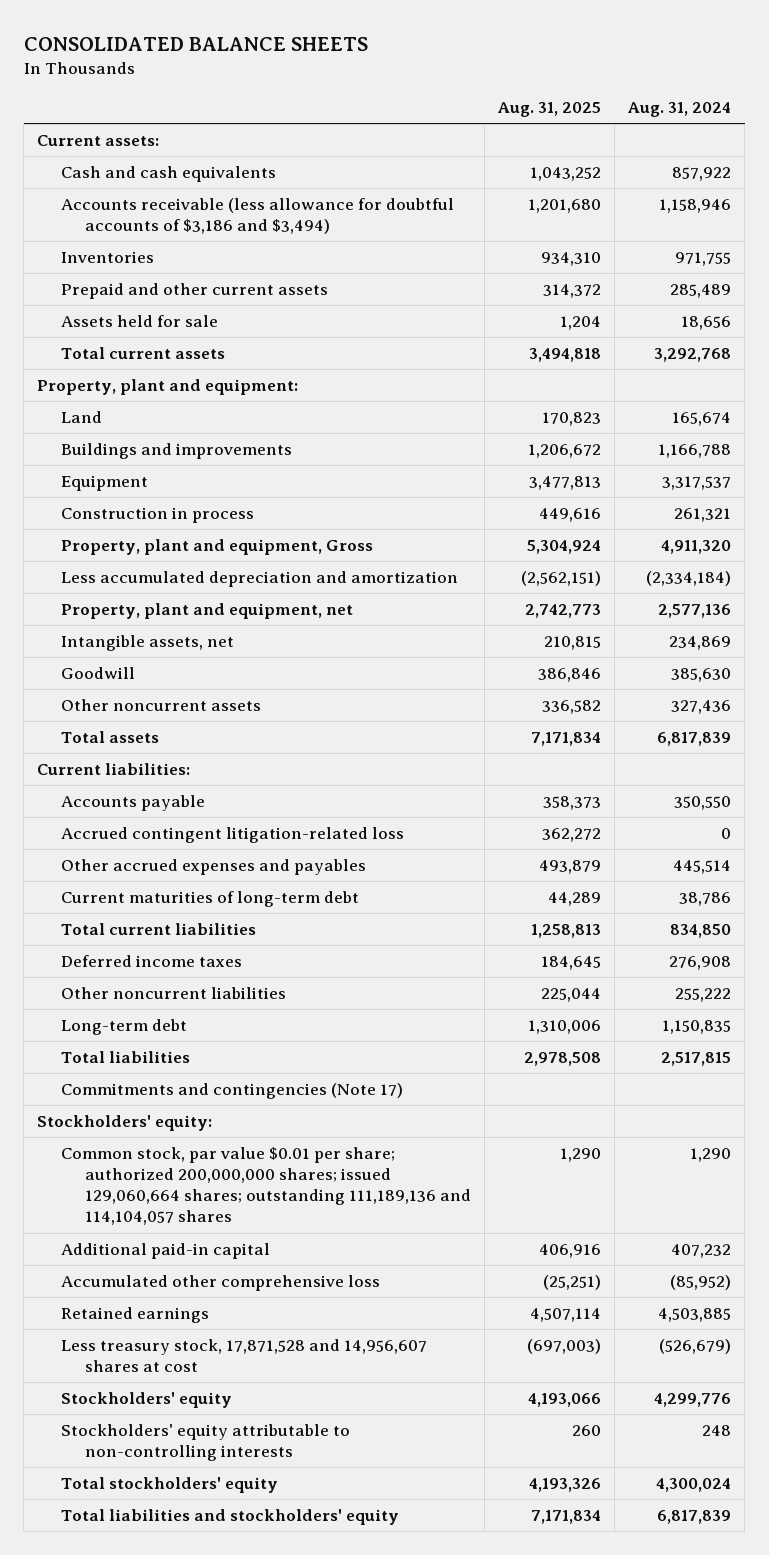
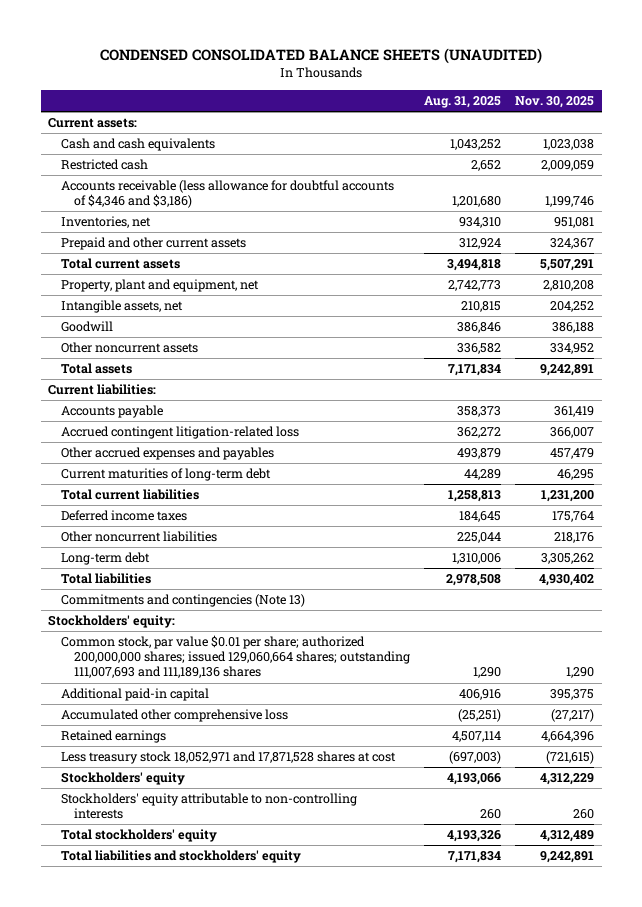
[23,36,368,51] CONSOLIDATED BALANCE SHEETS -> [100,48,543,65] CONDENSED CONSOLIDATED BALANCE SHEETS (UNAUDITED)
[627,102,732,118] Aug. 31, 2024 -> none
none -> [515,95,595,108] Nov. 30, 2025
[61,315,219,328] Assets held for sale -> none
none -> [61,159,149,171] Restricted cash
[61,198,455,235] Accounts receivable (less allowance for doubtful accounts of $3,186 and $3,494) -> [61,180,395,209] Accounts receivable (less allowance for doubtful accounts of $4,346 and $3,186)
[61,251,155,264] Inventories -> [61,216,152,229] Inventories, net
[543,284,602,299] 314,372 -> [459,238,502,250] 312,924
[37,379,299,396] Property, plant and equipment: -> none
[61,411,103,424] Land -> none
[61,443,293,460] Buildings and improvements -> none
[61,475,149,492] Equipment -> none
[61,507,255,524] Construction in process -> none
[61,539,374,556] Property, plant and equipment, Gross -> none
[61,571,459,588] Less accumulated depreciation and amortization -> none
[61,1083,404,1100] Commitments and contingencies (Note 17) -> [61,594,306,608] Commitments and contingencies (Note 13)
[61,1147,471,1226] Common stock, par value $0.01 per share; authorized 200,000,000 shares; issued 129,060,664 shares; outstanding 111,189,136 and 114,104,057 shares -> [61,635,411,679] Common stock, par value $0.01 per share; authorized 200,000,000 shares; issued 129,060,664 shares; outstanding 111,007,693 and 111,189,136 shares
[61,1339,428,1373] Less treasury stock, 17,871,528 and 14,956,607 shares at cost -> [61,751,397,765] Less treasury stock 18,052,971 and 17,871,528 shares at cost

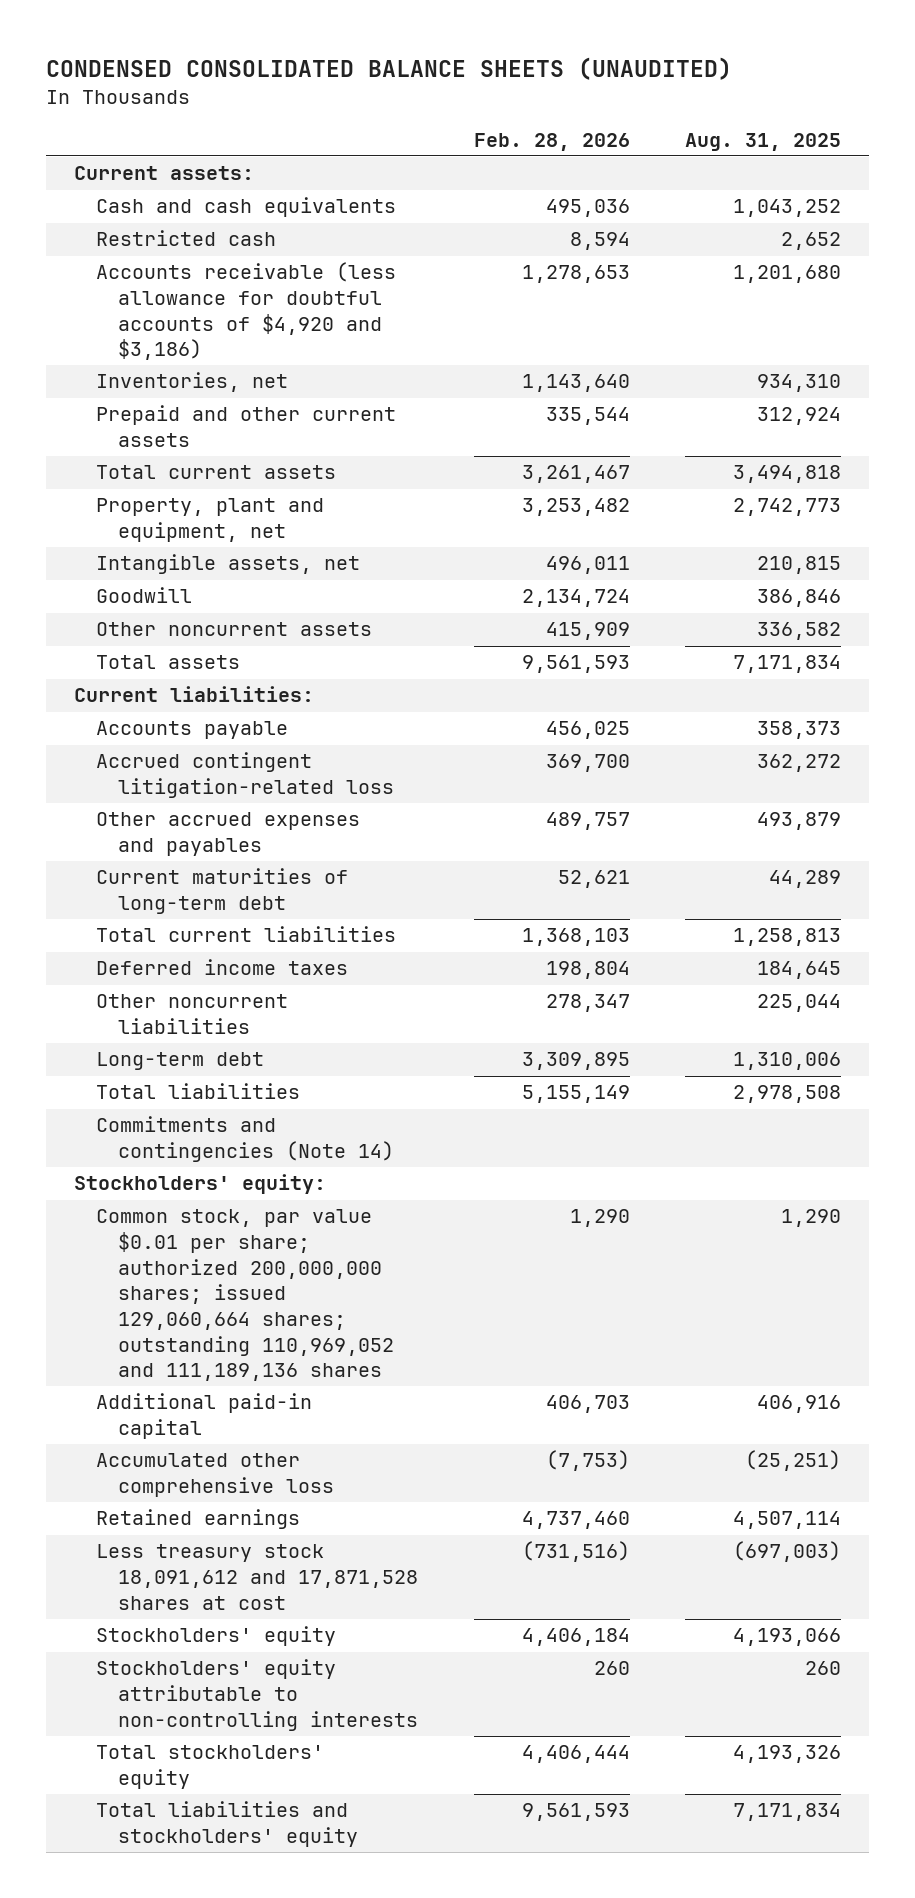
[515,95,595,108] Nov. 30, 2025 -> none
none -> [473,132,630,151] Feb. 28, 2026
[61,180,395,209] Accounts receivable (less allowance for doubtful accounts of $4,346 and $3,186) -> [96,262,397,361] Accounts receivable (less allowance for doubtful accounts of $4,920 and $3,186)
[61,594,306,608] Commitments and contingencies (Note 13) -> [96,1116,395,1163] Commitments and contingencies (Note 14)
[61,635,411,679] Common stock, par value $0.01 per share; authorized 200,000,000 shares; issued 129,060,664 shares; outstanding 111,007,693 and 111,189,136 shares -> [96,1209,395,1382] Common stock, par value $0.01 per share; authorized 200,000,000 shares; issued 129,060,664 shares; outstanding 110,969,052 and 111,189,136 shares
[61,751,397,765] Less treasury stock 18,052,971 and 17,871,528 shares at cost -> [96,1544,419,1610] Less treasury stock 18,091,612 and 17,871,528 shares at cost

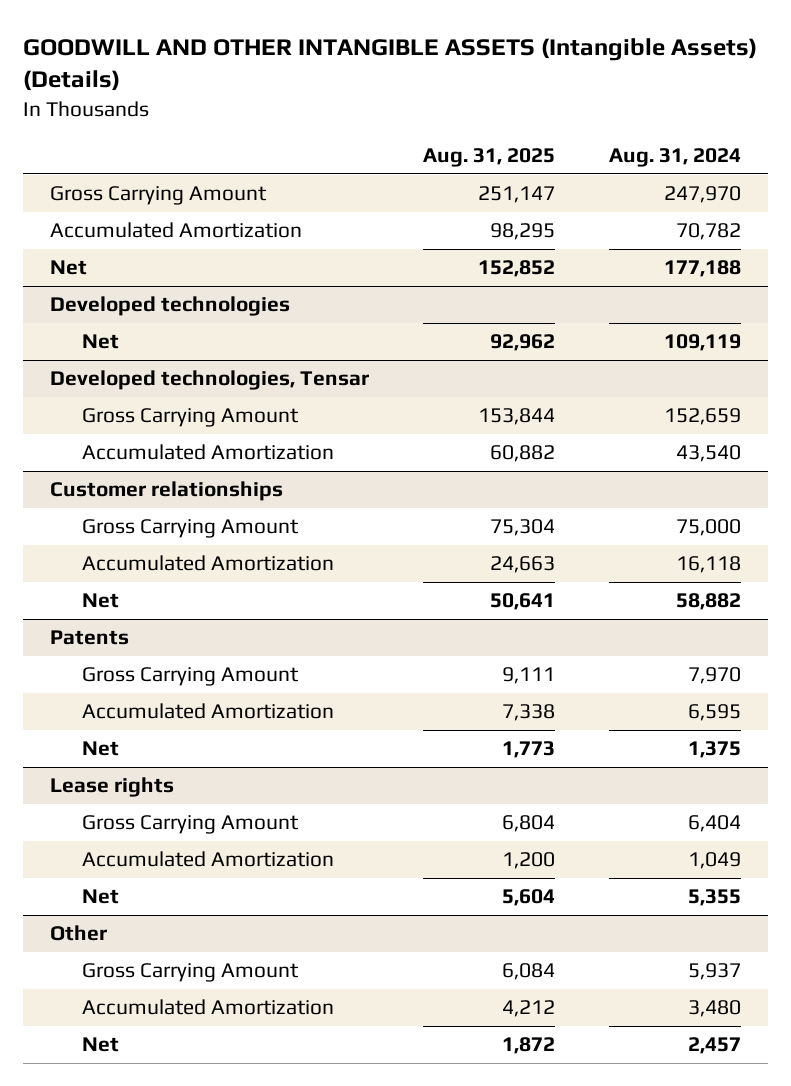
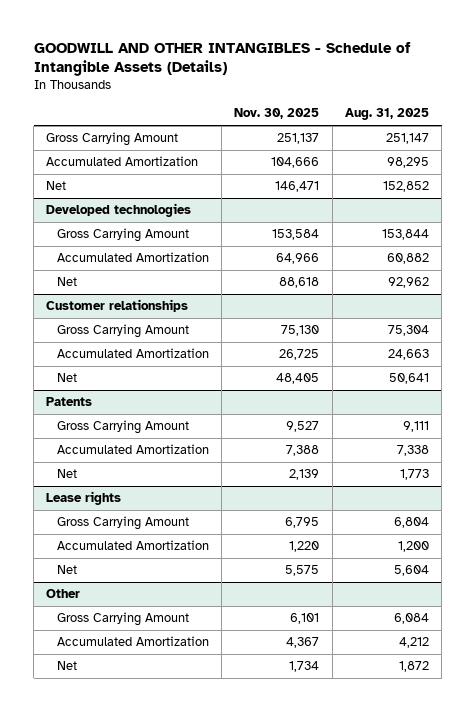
[22,38,757,92] GOODWILL AND OTHER INTANGIBLE ASSETS (Intangible Assets) (Details) -> [33,41,411,77] GOODWILL AND OTHER INTANGIBLES - Schedule of Intangible Assets (Details)
[609,147,742,167] Aug. 31, 2024 -> none
none -> [234,108,320,120] Nov. 30, 2025
[49,370,369,391] Developed technologies, Tensar -> none
[81,334,119,350] Net -> [56,277,77,287] Net

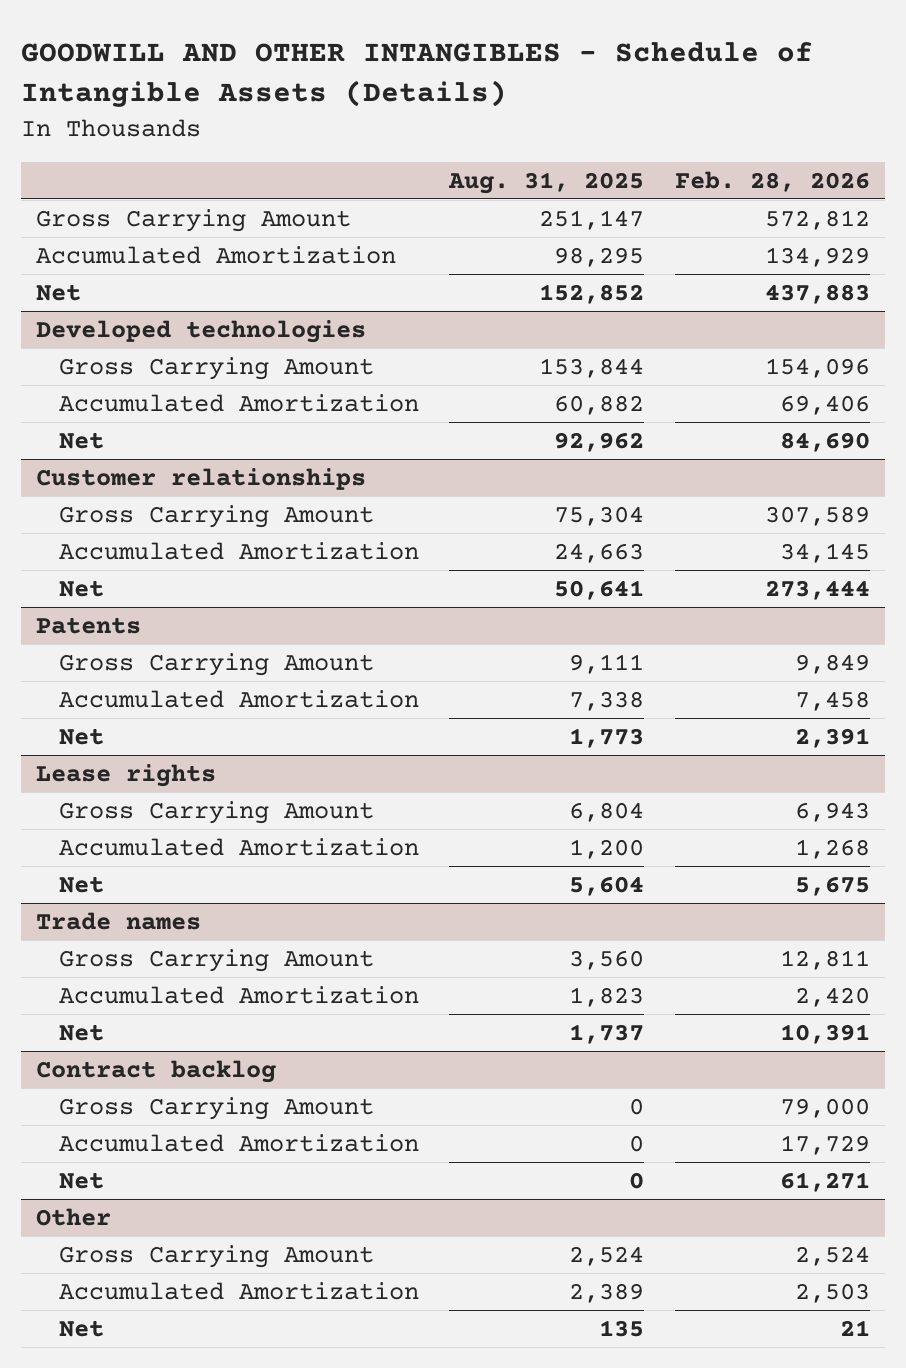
[234,108,320,120] Nov. 30, 2025 -> none
none -> [674,170,870,192] Feb. 28, 2026
none -> [36,911,202,930] Trade names
none -> [58,948,374,972] Gross Carrying Amount
none -> [58,985,419,1004] Accumulated Amortization
none -> [58,1023,104,1041] Net
none -> [36,1059,277,1083] Contract backlog
none -> [58,1096,374,1120] Gross Carrying Amount
none -> [58,1133,419,1152] Accumulated Amortization
none -> [58,1171,104,1189] Net
[394,613,430,625] 6,084 -> [569,1245,645,1266] 2,524
[399,637,430,649] 4,212 -> [569,1282,645,1303] 2,389
[399,661,430,673] 1,872 -> [599,1319,645,1337] 135

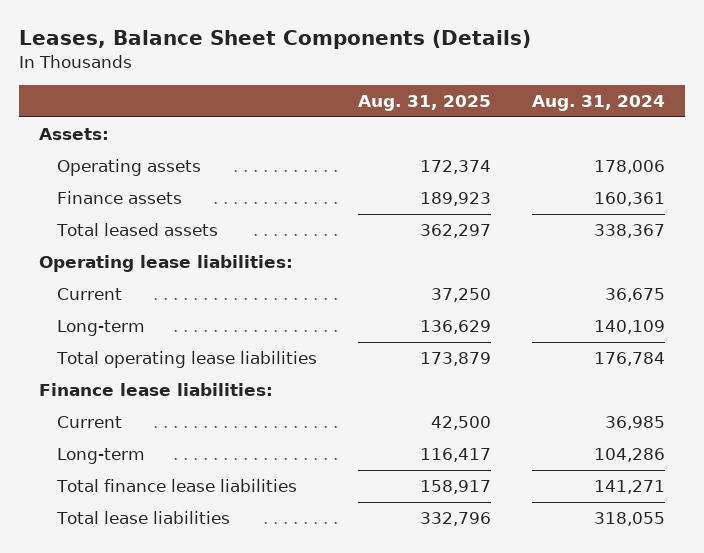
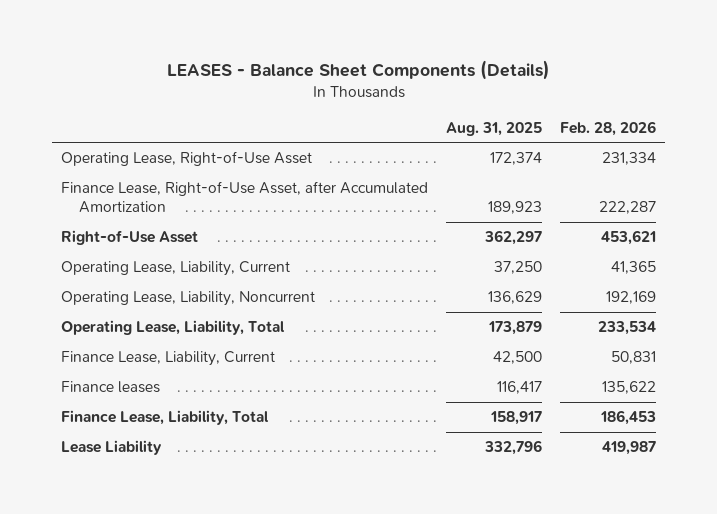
[18,29,531,49] Leases, Balance Sheet Components (Details) -> [166,60,550,81] LEASES - Balance Sheet Components (Details)
[531,95,665,112] Aug. 31, 2024 -> none
none -> [559,120,656,136] Feb. 28, 2026
[38,128,109,141] Assets: -> none
[38,255,293,273] Operating lease liabilities: -> none
[38,383,273,397] Finance lease liabilities: -> none
[57,159,202,177] Operating assets -> [61,151,313,167] Operating Lease, Right-of-Use Asset
[57,191,183,205] Finance assets -> [61,181,429,214] Finance Lease, Right-of-Use Asset, after Accumulated Amortization
[56,223,219,237] Total leased assets -> [61,230,199,246] Right-of-Use Asset
[57,288,123,301] Current -> [61,261,291,277] Operating Lease, Liability, Current
[57,320,146,337] Long-term -> [61,291,316,307] Operating Lease, Liability, Noncurrent
[56,351,318,369] Total operating lease liabilities -> [61,320,286,336] Operating Lease, Liability, Total
[57,416,123,429] Current -> [61,351,276,367] Finance Lease, Liability, Current
[57,448,146,465] Long-term -> [61,381,161,394] Finance leases
[56,479,298,493] Total finance lease liabilities -> [61,410,270,426] Finance Lease, Liability, Total
[56,511,231,525] Total lease liabilities -> [61,440,163,456] Lease Liability

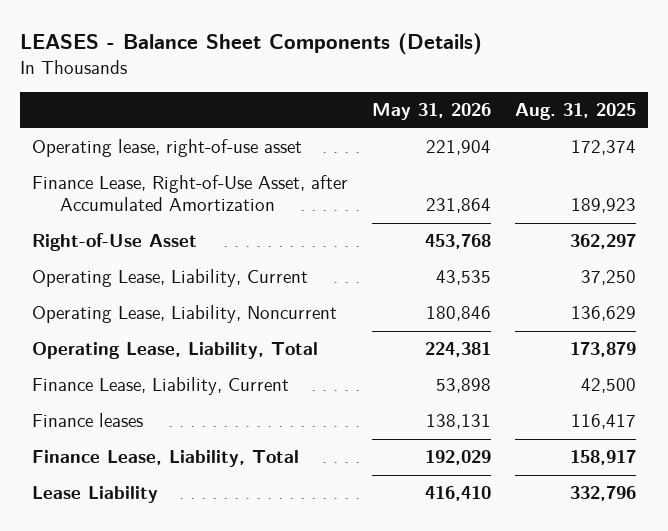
[559,120,656,136] Feb. 28, 2026 -> none
none -> [372,103,492,121] May 31, 2026
[61,151,313,167] Operating Lease, Right-of-Use Asset -> [32,139,303,158] Operating lease, right-of-use asset

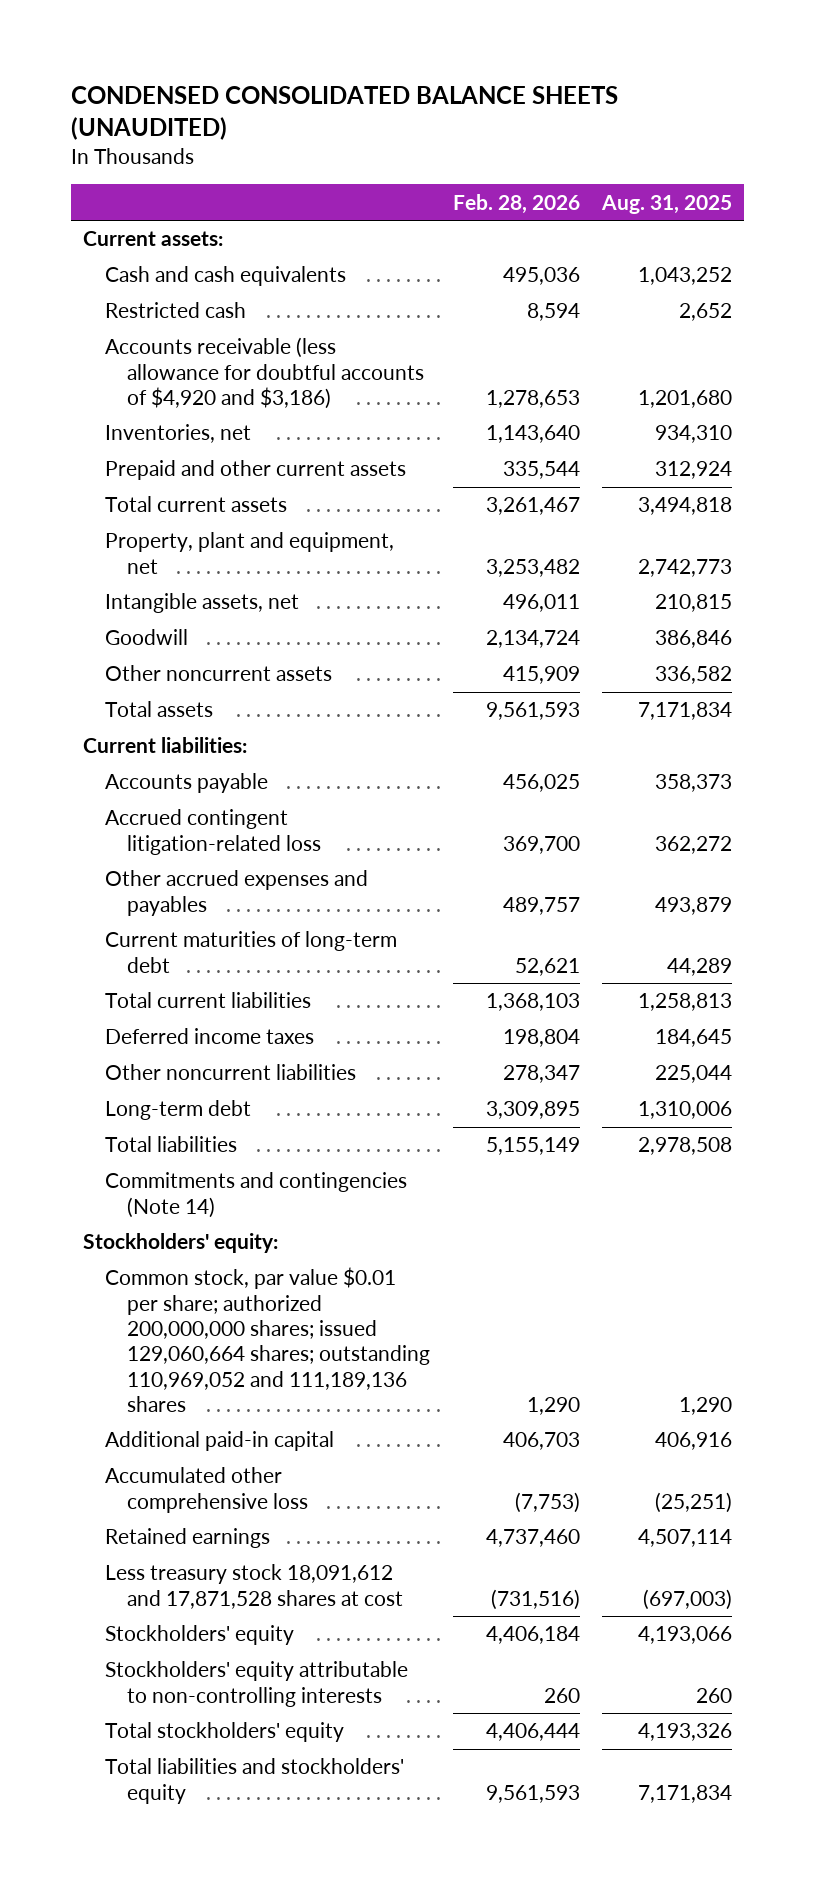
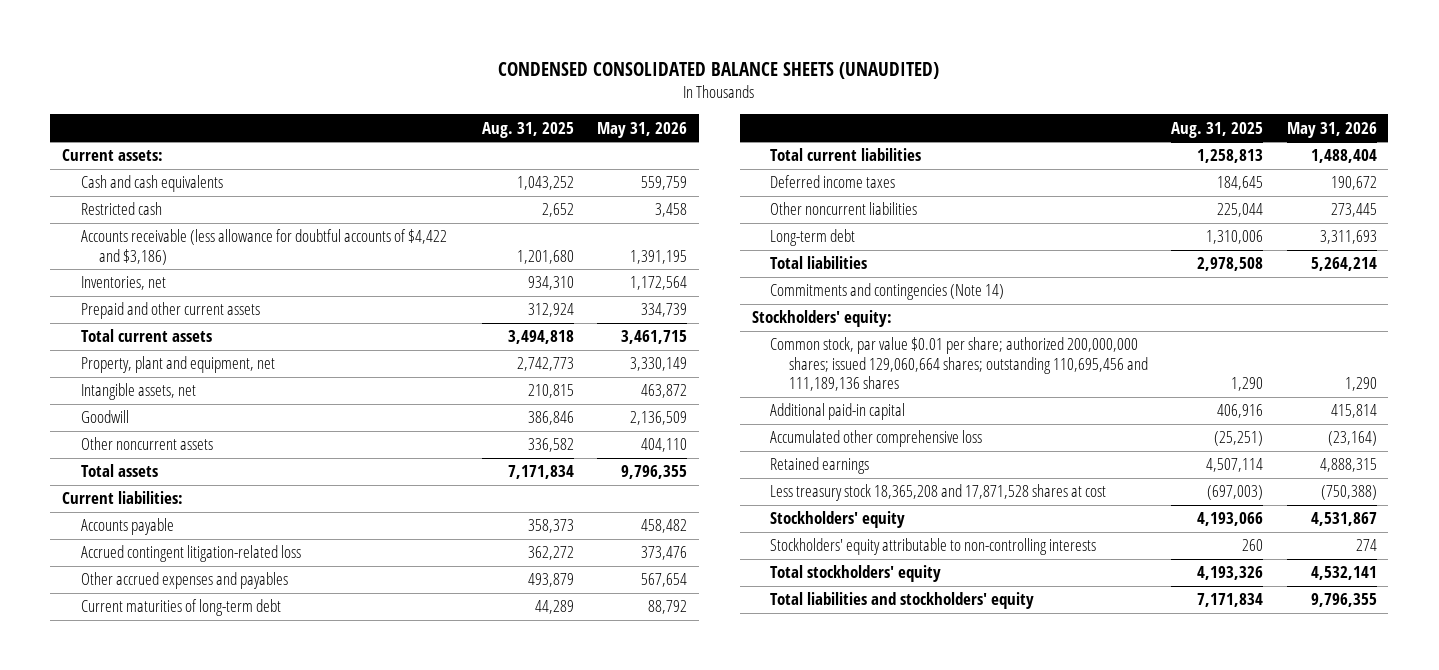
[452,193,580,214] Feb. 28, 2026 -> none
none -> [597,121,688,138] May 31, 2026
[104,337,425,409] Accounts receivable (less allowance for doubtful accounts of $4,920 and $3,186) -> [80,229,447,265] Accounts receivable (less allowance for doubtful accounts of $4,422 and $3,186)
[104,1267,431,1412] Common stock, par value $0.01 per share; authorized 200,000,000 shares; issued 129,060,664 shares; outstanding 110,969,052 and 111,189,136 shares -> [770,337,1148,391] Common stock, par value $0.01 per share; authorized 200,000,000 shares; issued 129,060,664 shares; outstanding 110,695,456 and 111,189,136 shares
[104,1564,404,1609] Less treasury stock 18,091,612 and 17,871,528 shares at cost -> [770,484,1107,502] Less treasury stock 18,365,208 and 17,871,528 shares at cost

